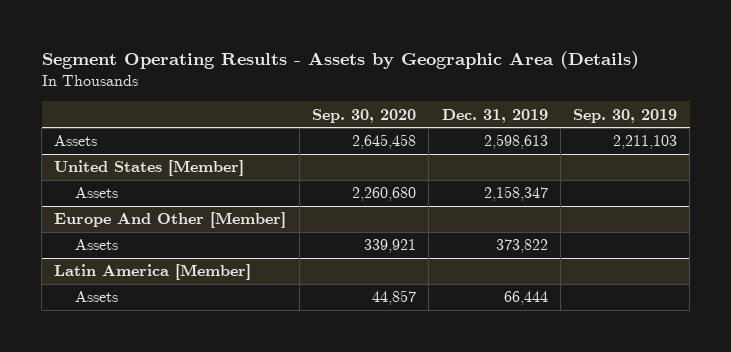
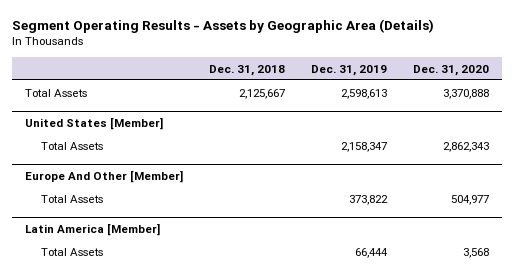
[311,108,416,123] Sep. 30, 2020 -> none
[573,108,678,123] Sep. 30, 2019 -> none
none -> [208,64,285,76] Dec. 31, 2018
none -> [412,64,489,76] Dec. 31, 2020
[54,135,98,147] Assets -> [24,88,87,97] Total Assets
[75,187,119,199] Assets -> [40,141,103,150] Total Assets
[75,239,119,251] Assets -> [40,194,103,203] Total Assets
[75,291,119,303] Assets -> [40,247,103,256] Total Assets

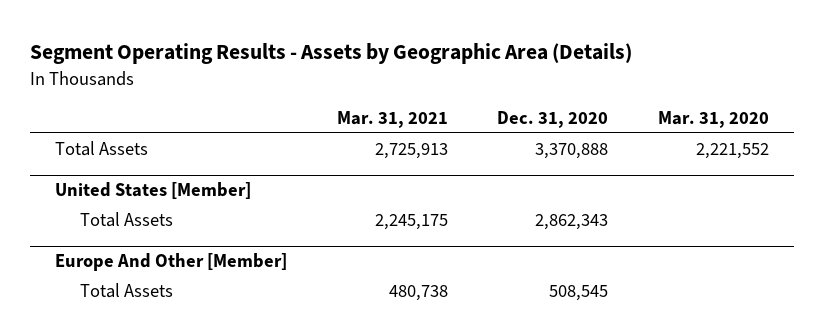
[208,64,285,76] Dec. 31, 2018 -> none
[310,64,387,76] Dec. 31, 2019 -> none
none -> [336,111,448,129] Mar. 31, 2021
none -> [658,111,770,129] Mar. 31, 2020
[24,222,160,236] Latin America [Member] -> none
[40,247,103,256] Total Assets -> none
[450,194,489,205] 504,977 -> [549,284,609,301] 508,545

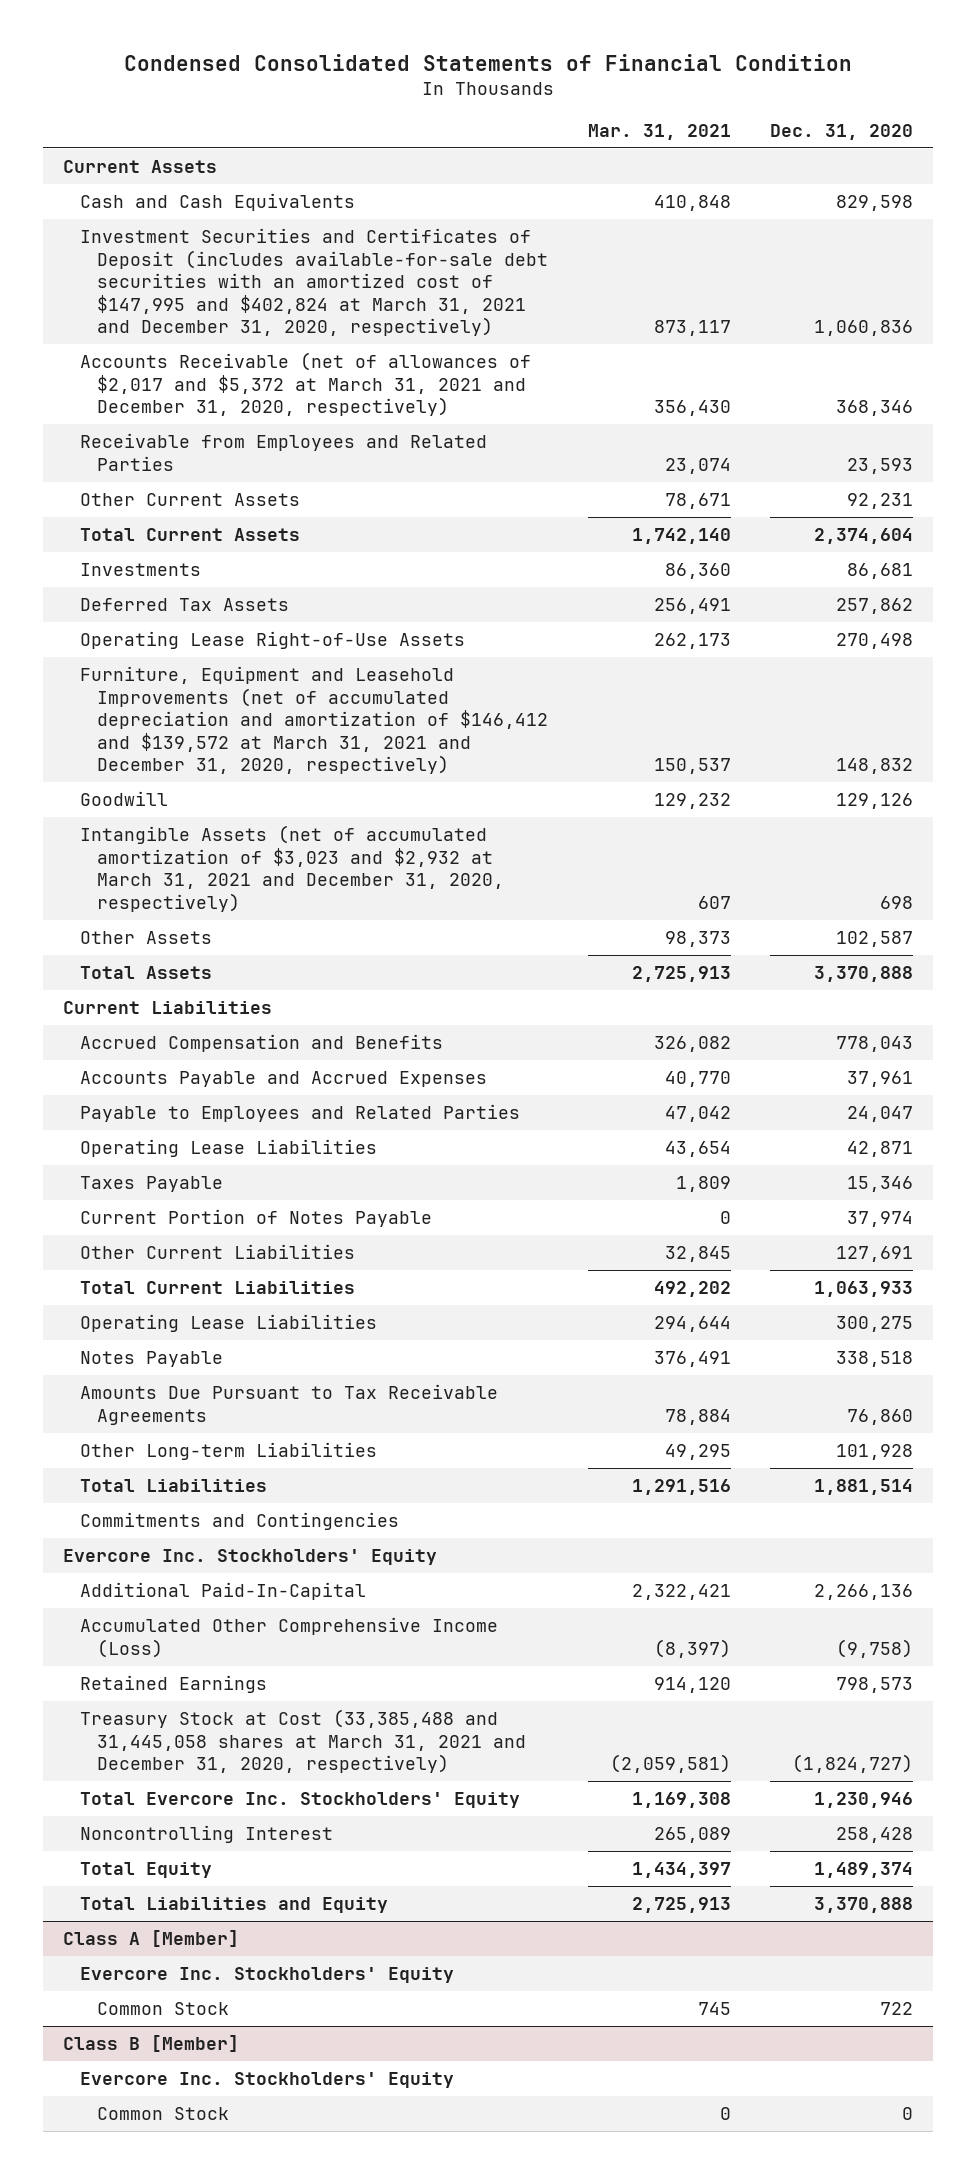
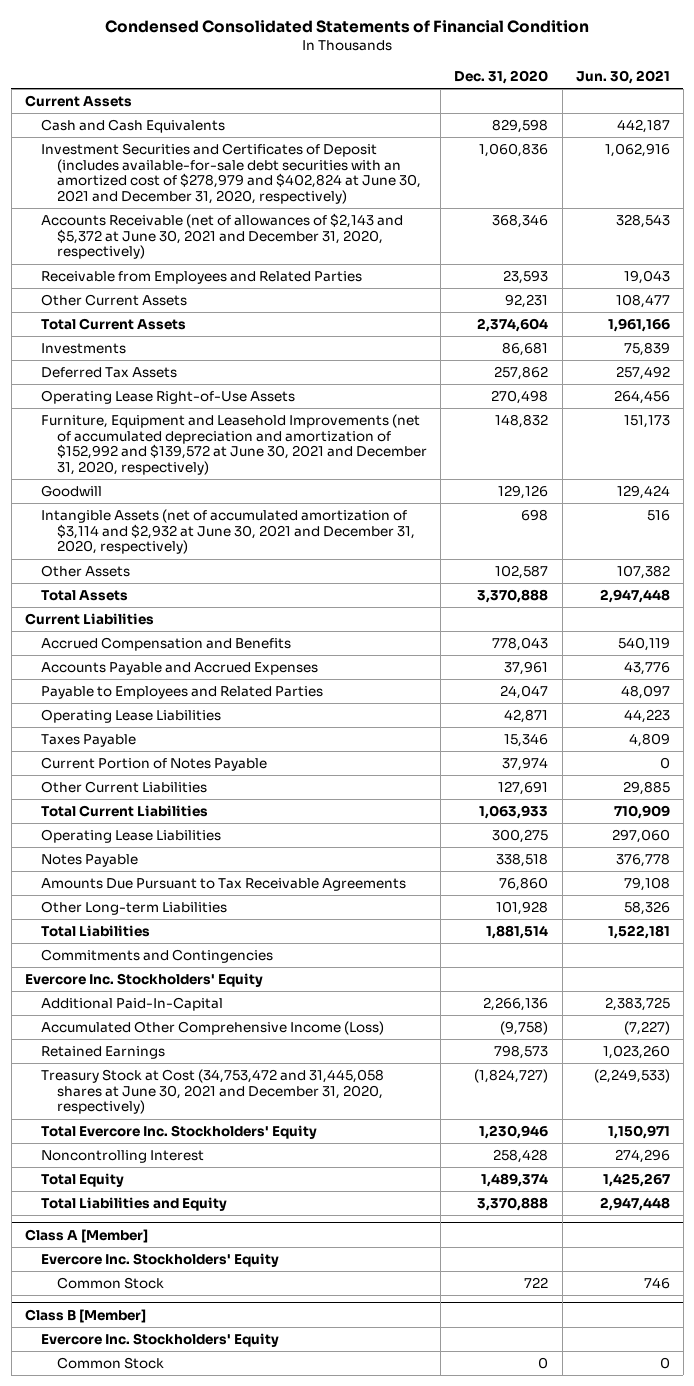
[587,123,731,140] Mar. 31, 2021 -> none
none -> [575,69,670,84] Jun. 30, 2021
[79,228,548,337] Investment Securities and Certificates of Deposit (includes available-for-sale debt securities with an amortized cost of $147,995 and $402,824 at March 31, 2021 and December 31, 2020, respectively) -> [40,143,421,205] Investment Securities and Certificates of Deposit (includes available-for-sale debt securities with an amortized cost of $278,979 and $402,824 at June 30, 2021 and December 31, 2020, respectively)
[79,352,531,417] Accounts Receivable (net of allowances of $2,017 and $5,372 at March 31, 2021 and December 31, 2020, respectively) -> [40,213,403,260] Accounts Receivable (net of allowances of $2,143 and $5,372 at June 30, 2021 and December 31, 2020, respectively)
[79,666,548,775] Furniture, Equipment and Leasehold Improvements (net of accumulated depreciation and amortization of $146,412 and $139,572 at March 31, 2021 and December 31, 2020, respectively) -> [40,414,427,476] Furniture, Equipment and Leasehold Improvements (net of accumulated depreciation and amortization of $152,992 and $139,572 at June 30, 2021 and December 31, 2020, respectively)
[79,825,504,912] Intangible Assets (net of accumulated amortization of $3,023 and $2,932 at March 31, 2021 and December 31, 2020, respectively) -> [40,509,415,555] Intangible Assets (net of accumulated amortization of $3,114 and $2,932 at June 30, 2021 and December 31, 2020, respectively)
[79,1709,526,1774] Treasury Stock at Cost (33,385,488 and 31,445,058 shares at March 31, 2021 and December 31, 2020, respectively) -> [40,1069,384,1115] Treasury Stock at Cost (34,753,472 and 31,445,058 shares at June 30, 2021 and December 31, 2020, respectively)

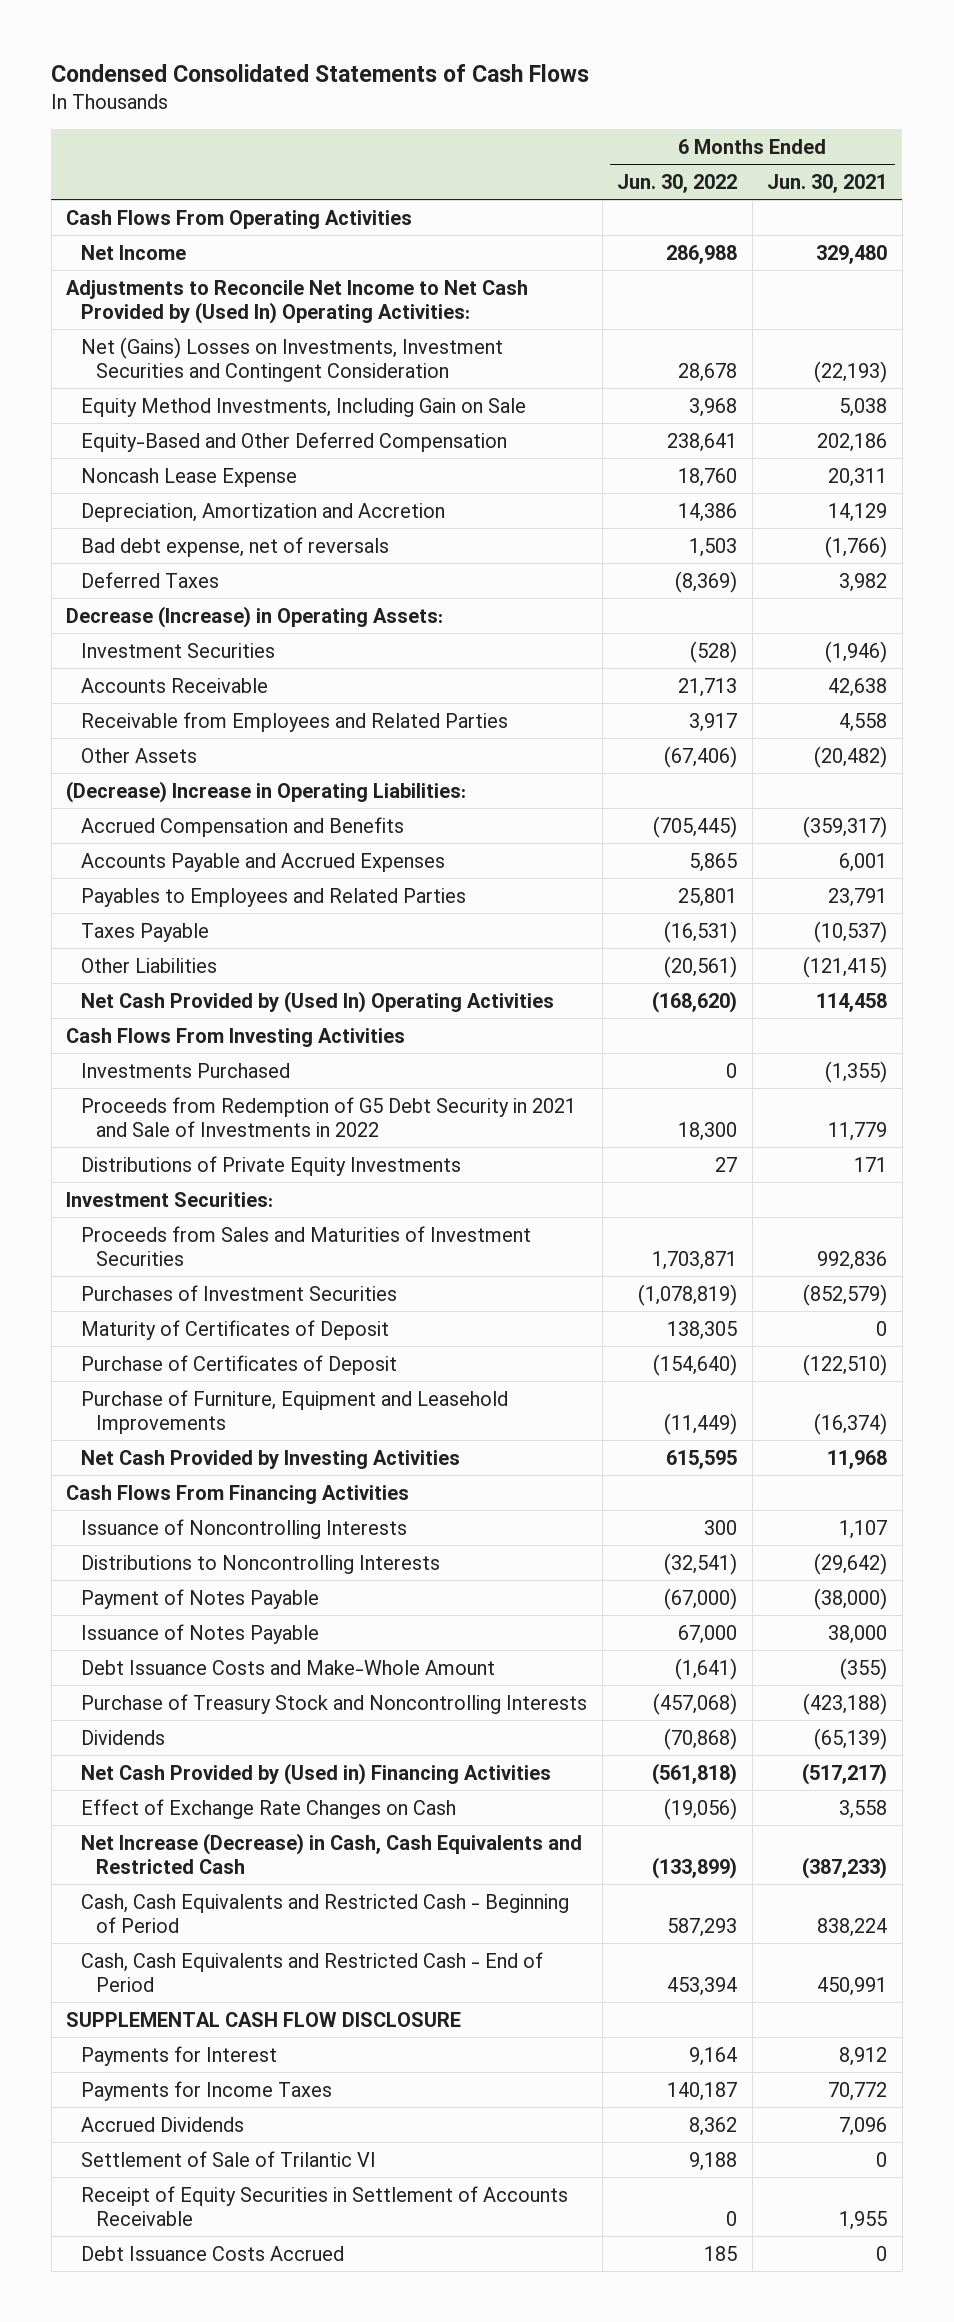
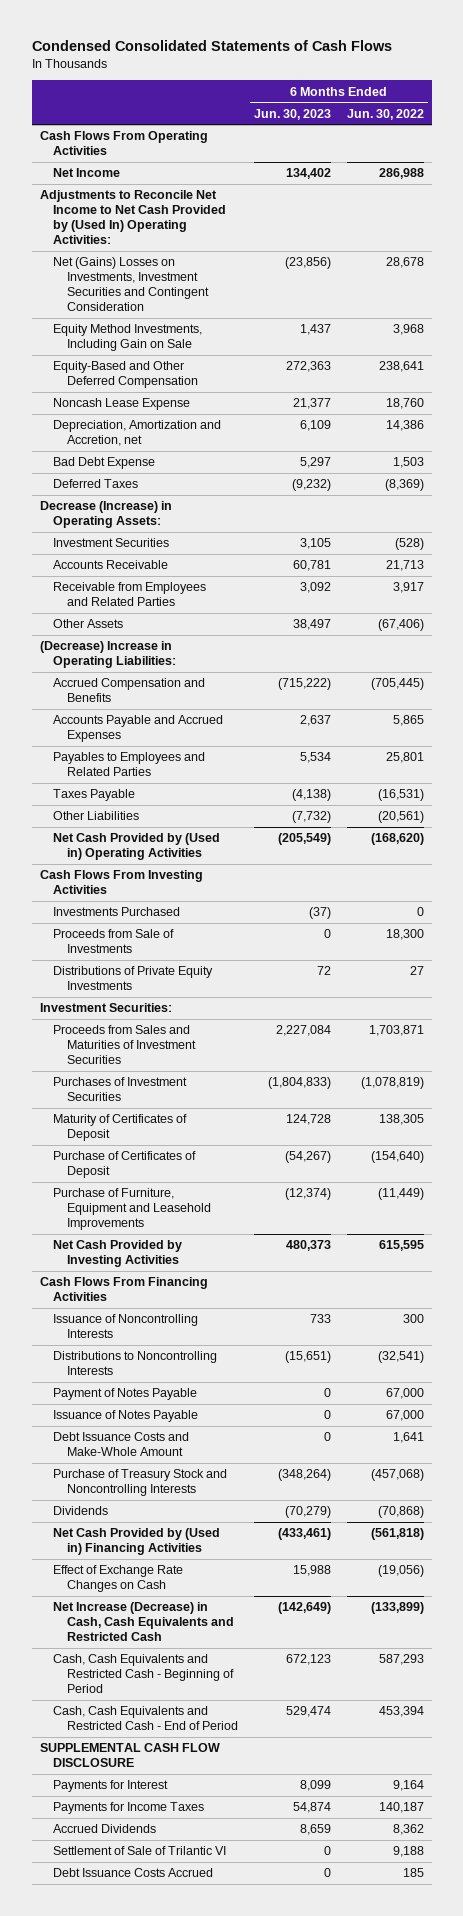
[767,173,888,193] Jun. 30, 2021 -> none
none -> [253,108,331,120] Jun. 30, 2023
[81,502,446,522] Depreciation, Amortization and Accretion -> [53,420,222,447] Depreciation, Amortization and Accretion, net
[81,536,390,557] Bad debt expense, net of reversals -> [53,457,156,470] Bad Debt Expense
[81,990,555,1013] Net Cash Provided by (Used In) Operating Activities -> [53,833,221,861] Net Cash Provided by (Used in) Operating Activities
[81,1096,577,1137] Proceeds from Redemption of G5 Debt Security in 2021 and Sale of Investments in 2022 -> [53,929,175,954] Proceeds from Sale of Investments
[664,1587,738,1610] (67,000) -> [385,1388,424,1400] 67,000
[675,1657,738,1680] (1,641) -> [392,1432,424,1444] 1,641
[81,2185,569,2226] Receipt of Equity Securities in Settlement of Accounts Receivable -> none

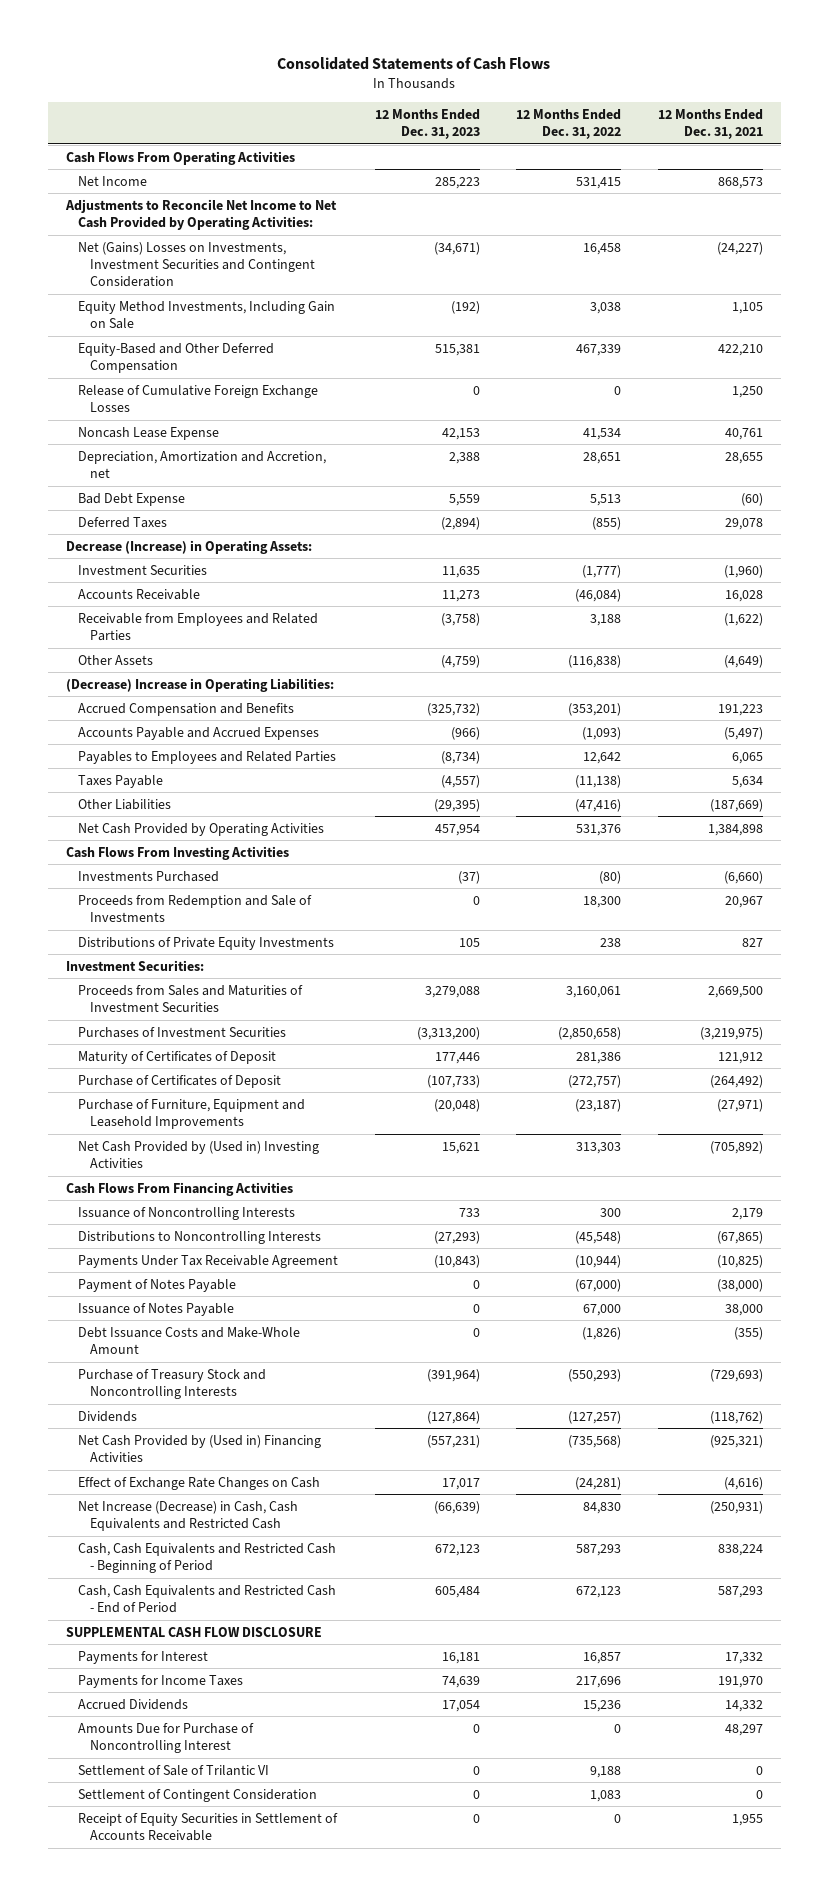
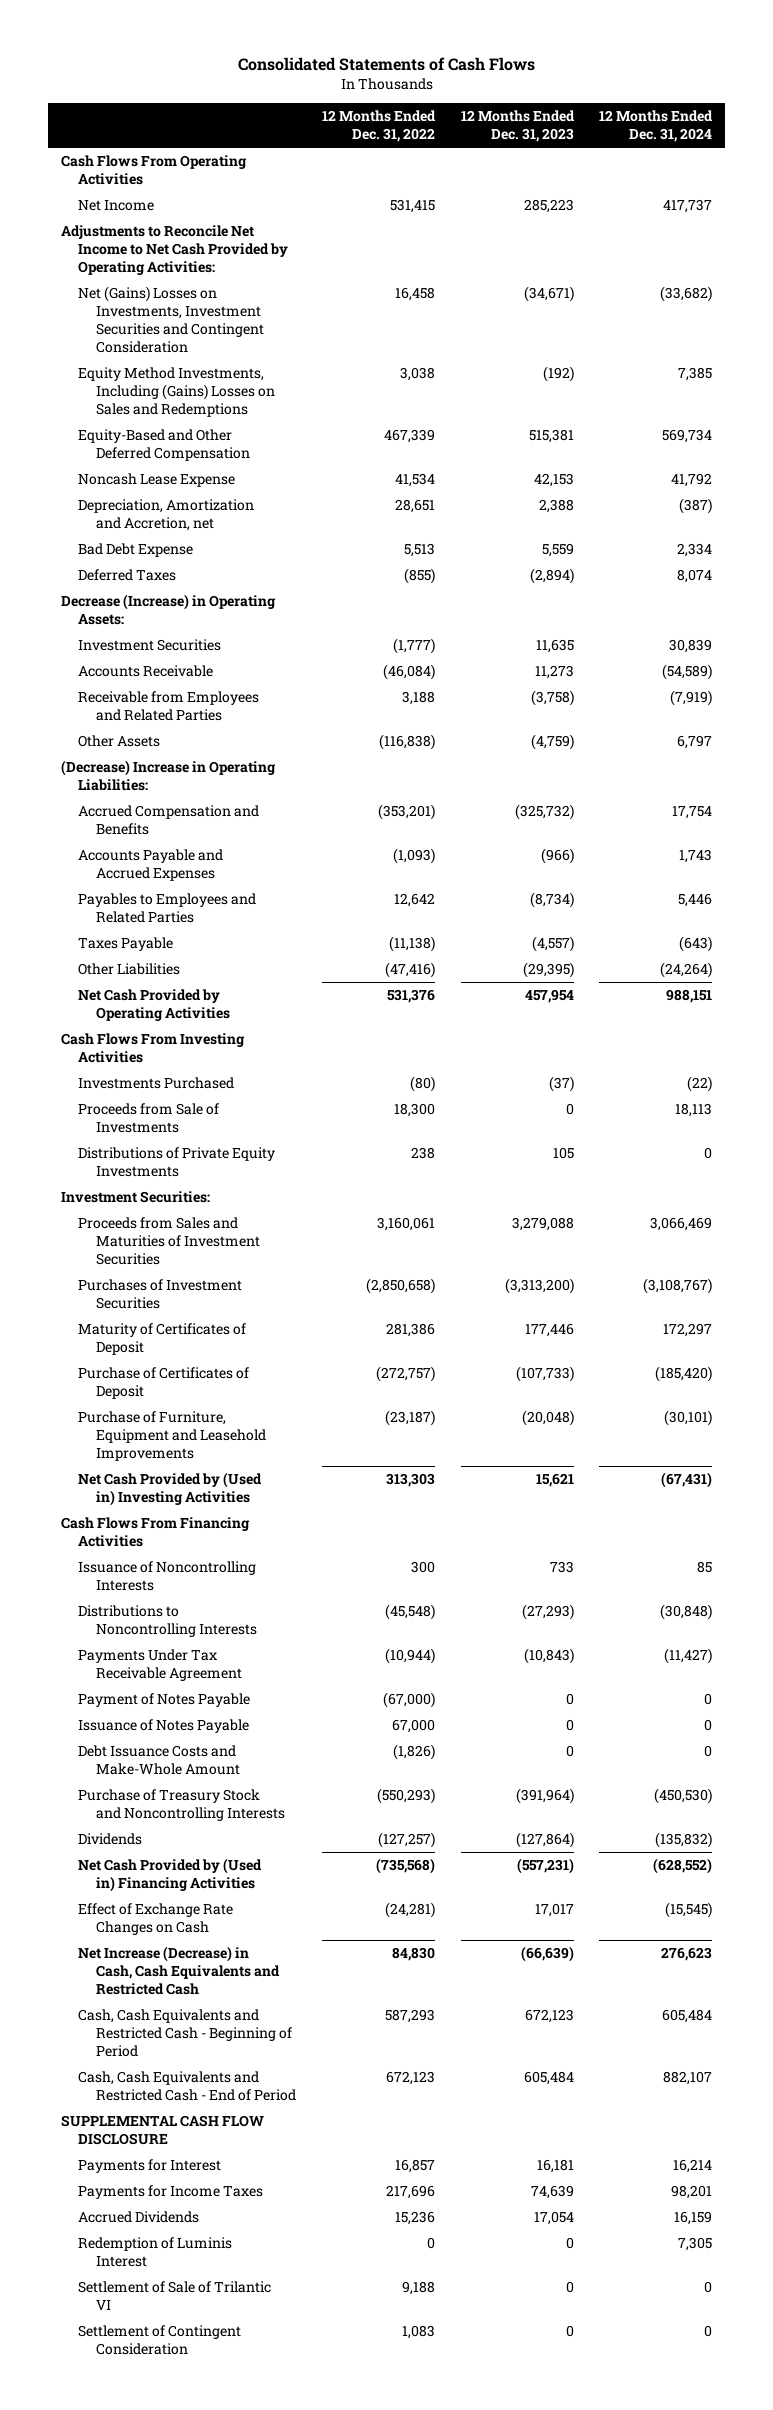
[657,109,763,140] 12 Months Ended Dec. 31, 2021 -> none
none -> [599,110,714,143] 12 Months Ended Dec. 31, 2024
[77,300,335,330] Equity Method Investments, Including Gain on Sale -> [78,367,276,417] Equity Method Investments, Including (Gains) Losses on Sales and Redemptions
[77,384,318,413] Release of Cumulative Foreign Exchange Losses -> none
[77,894,312,923] Proceeds from Redemption and Sale of Investments -> [78,1103,220,1134] Proceeds from Sale of Investments
[77,1722,254,1754] Amounts Due for Purchase of Noncontrolling Interest -> none
none -> [78,2237,233,2268] Redemption of Luminis Interest
[77,1812,338,1842] Receipt of Equity Securities in Settlement of Accounts Receivable -> none

